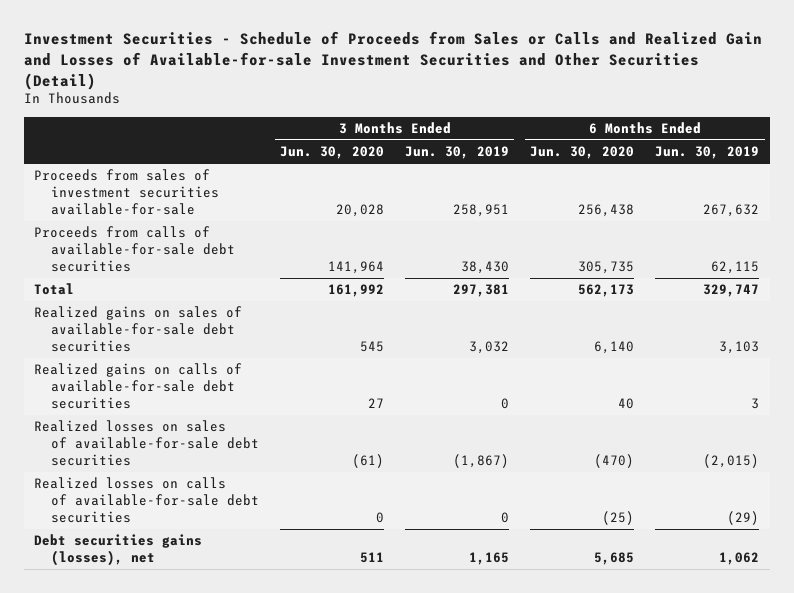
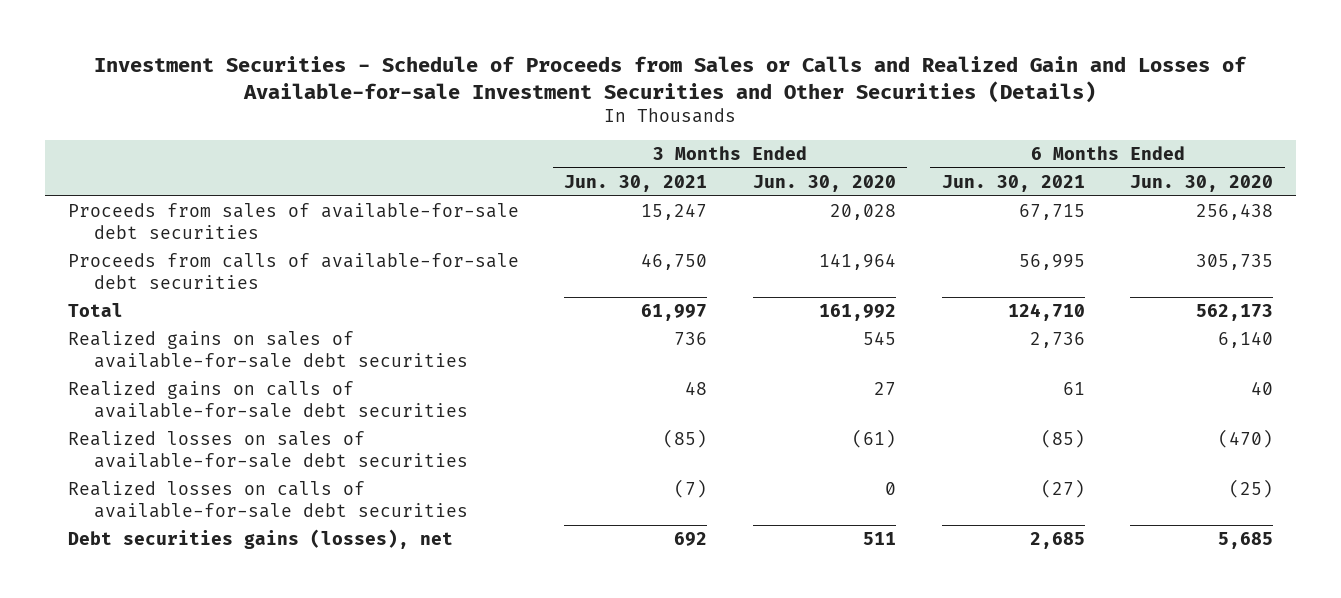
[23,31,762,90] Investment Securities - Schedule of Proceeds from Sales or Calls and Realized Gain and Losses of Available-for-sale Investment Securities and Other Securities (Detail) -> [94,55,1248,103] Investment Securities - Schedule of Proceeds from Sales or Calls and Realized Gain and Losses of Available-for-sale Investment Securities and Other Securities (Details)
[405,146,510,160] Jun. 30, 2019 -> none
[655,146,760,160] Jun. 30, 2019 -> none
none -> [564,174,708,192] Jun. 30, 2021
none -> [941,174,1085,192] Jun. 30, 2021
[34,169,220,216] Proceeds from sales of investment securities available-for-sale -> [67,203,519,239] Proceeds from sales of available-for-sale debt securities

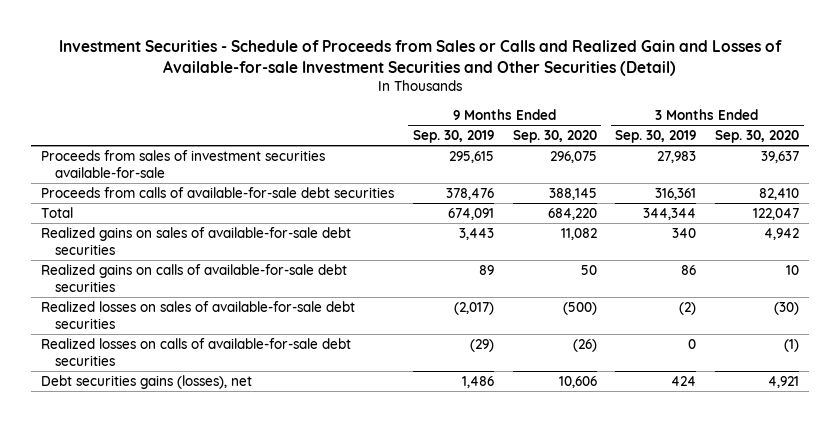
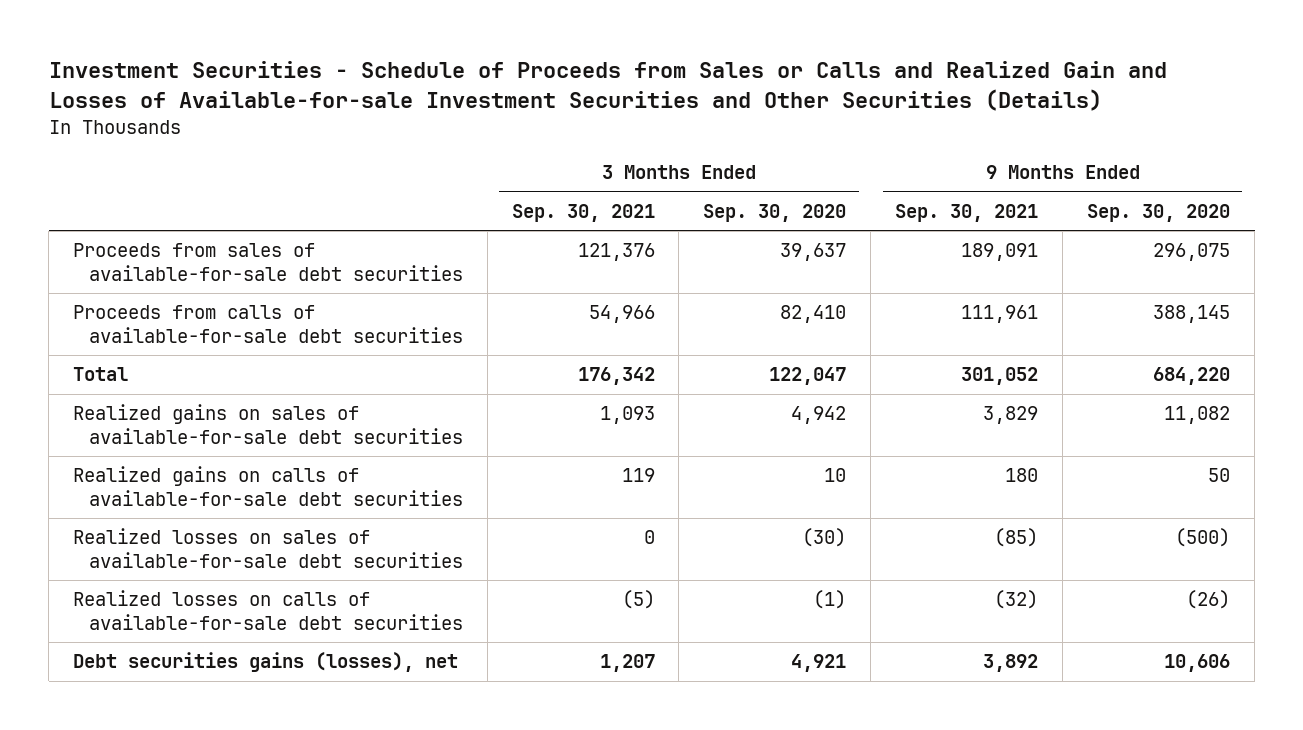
[59,40,783,77] Investment Securities - Schedule of Proceeds from Sales or Calls and Realized Gain and Losses of Available-for-sale Investment Securities and Other Securities (Detail) -> [48,61,1167,112] Investment Securities - Schedule of Proceeds from Sales or Calls and Realized Gain and Losses of Available-for-sale Investment Securities and Other Securities (Details)
[412,129,494,143] Sep. 30, 2019 -> none
[615,129,697,143] Sep. 30, 2019 -> none
none -> [511,203,655,222] Sep. 30, 2021
none -> [895,203,1039,222] Sep. 30, 2021
[40,149,325,178] Proceeds from sales of investment securities available-for-sale -> [73,243,463,281] Proceeds from sales of available-for-sale debt securities

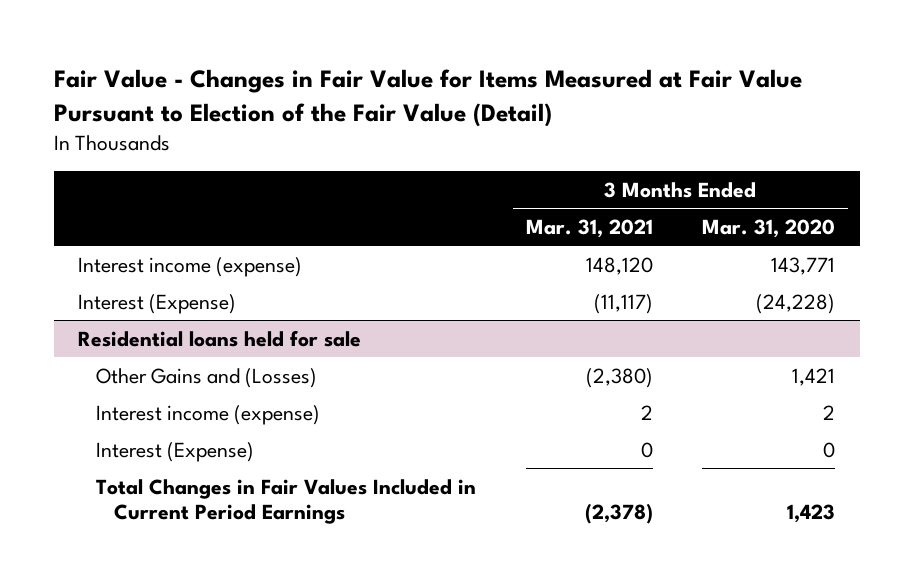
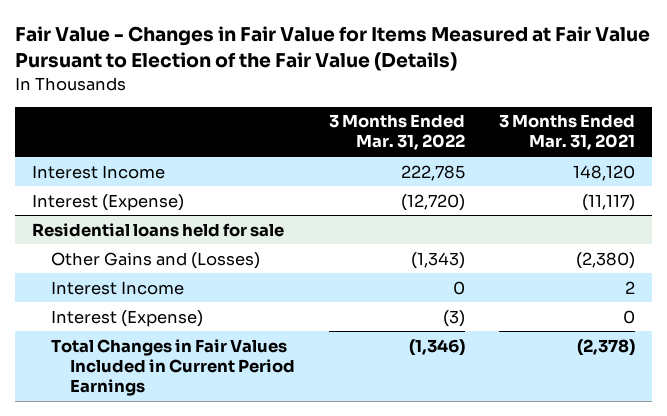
[53,69,802,127] Fair Value - Changes in Fair Value for Items Measured at Fair Value Pursuant to Election of the Fair Value (Detail) -> [15,26,651,72] Fair Value - Changes in Fair Value for Items Measured at Fair Value Pursuant to Election of the Fair Value (Details)
[702,218,836,238] Mar. 31, 2020 -> none
none -> [329,114,466,151] 3 Months Ended Mar. 31, 2022
[78,256,303,277] Interest income (expense) -> [32,164,166,179] Interest Income
[96,404,321,425] Interest income (expense) -> [51,280,185,295] Interest Income

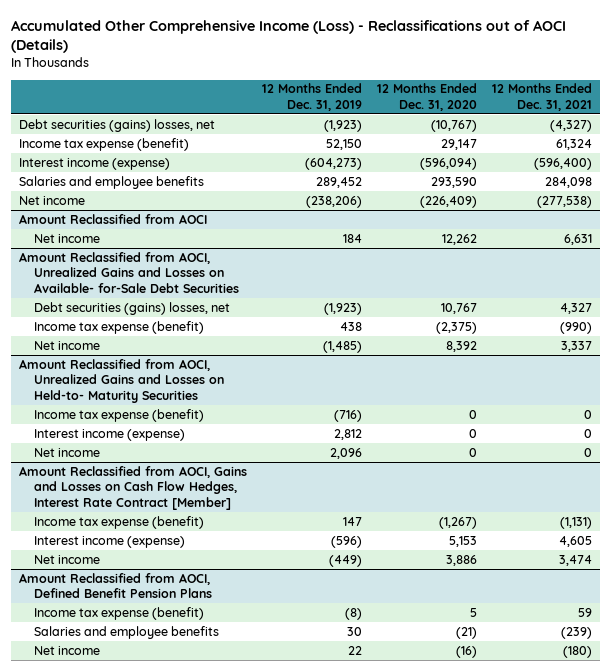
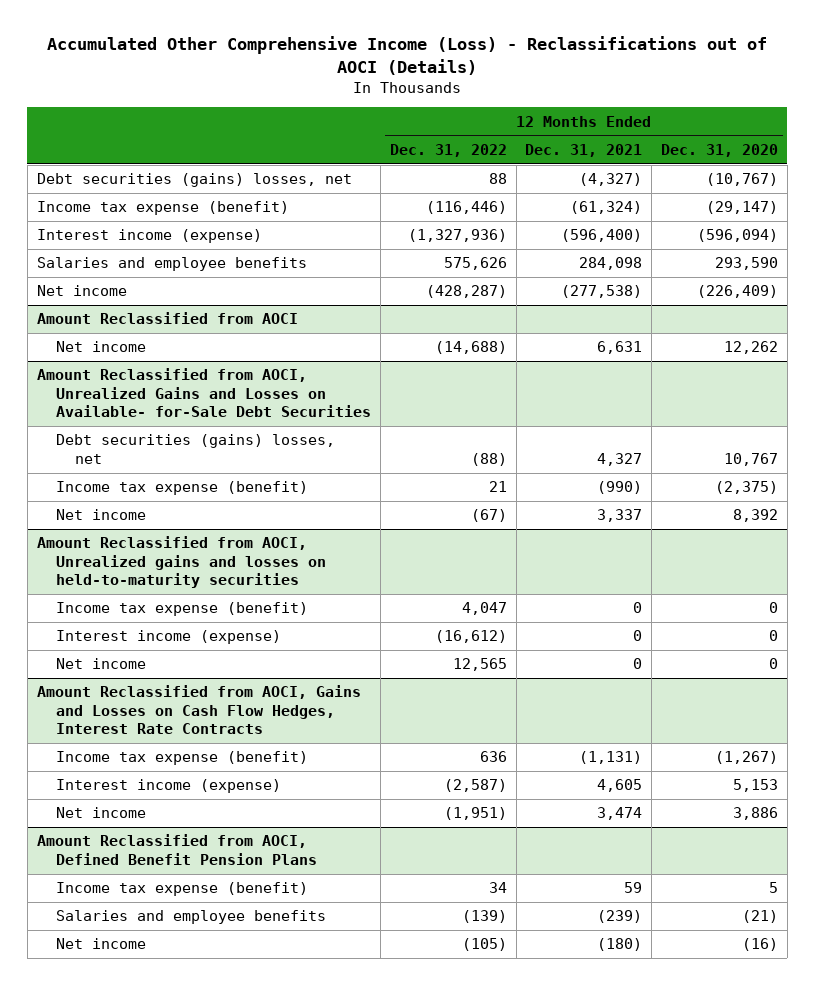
[261,83,362,111] 12 Months Ended Dec. 31, 2019 -> none
none -> [389,144,507,158] Dec. 31, 2022
[441,138,478,150] 29,147 -> [706,201,779,215] (29,147)
[556,138,593,150] 61,324 -> [570,201,643,215] (61,324)
[18,358,225,403] Amount Reclassified from AOCI, Unrealized Gains and Losses on Held-to- Maturity Securities -> [36,536,326,589] Amount Reclassified from AOCI, Unrealized gains and losses on held-to-maturity securities
[18,465,247,510] Amount Reclassified from AOCI, Gains and Losses on Cash Flow Hedges, Interest Rate Contract [Member] -> [36,685,361,735] Amount Reclassified from AOCI, Gains and Losses on Cash Flow Hedges, Interest Rate Contracts

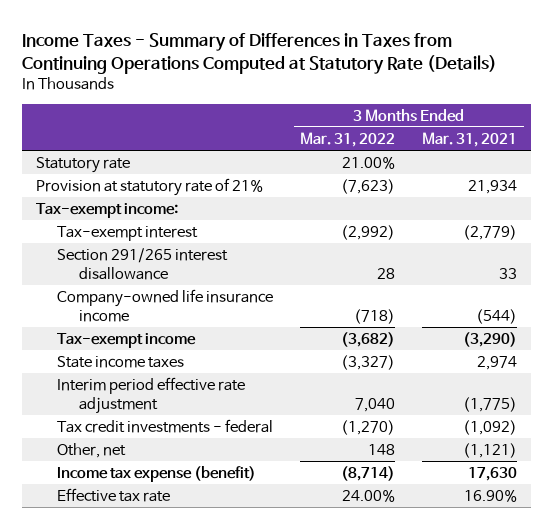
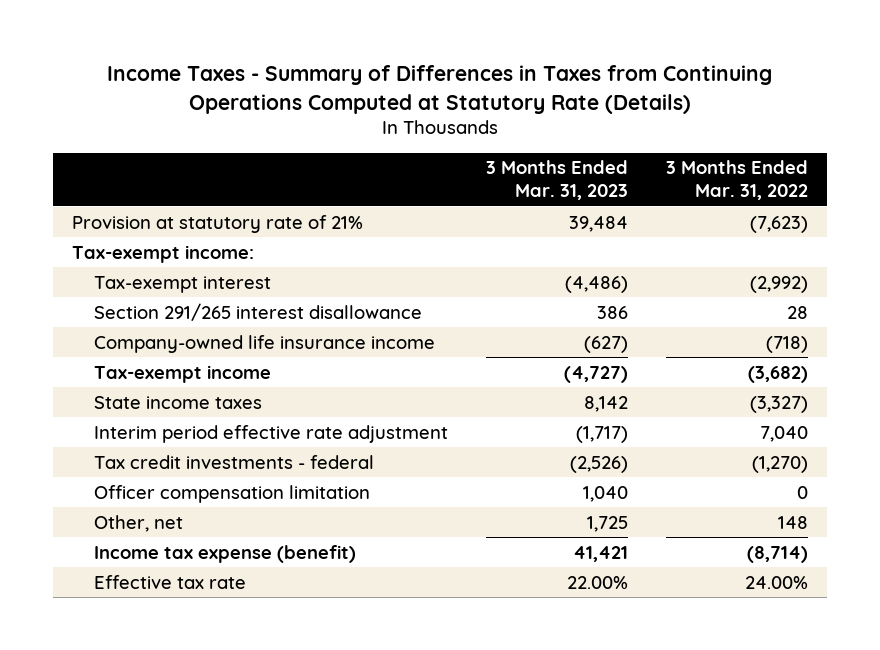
[422,131,518,147] Mar. 31, 2021 -> none
none -> [485,160,628,201] 3 Months Ended Mar. 31, 2023
[35,156,130,173] Statutory rate -> none
none -> [94,484,371,503] Officer compensation limitation

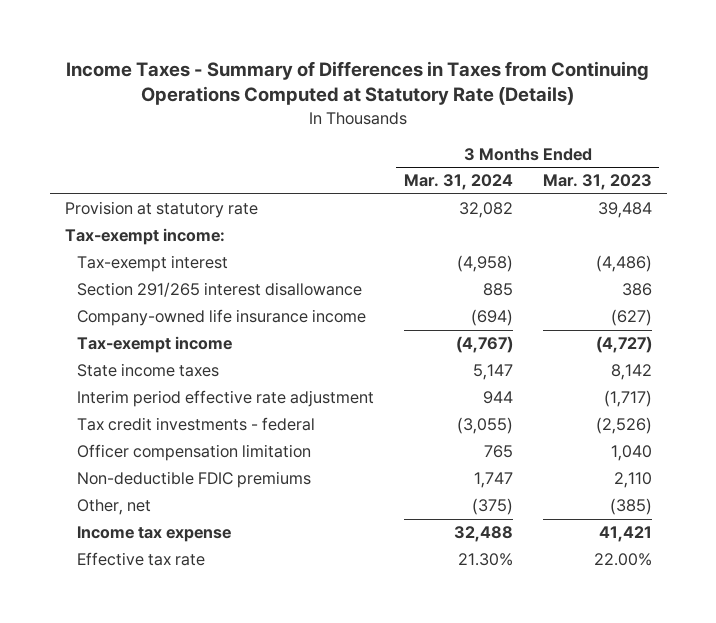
[665,160,808,201] 3 Months Ended Mar. 31, 2022 -> none
none -> [403,174,513,191] Mar. 31, 2024
[71,214,363,233] Provision at statutory rate of 21% -> [64,201,258,219] Provision at statutory rate
none -> [76,471,311,489] Non-deductible FDIC premiums
[586,515,628,532] 1,725 -> [609,498,652,516] (385)
[94,544,357,563] Income tax expense (benefit) -> [76,526,231,543] Income tax expense

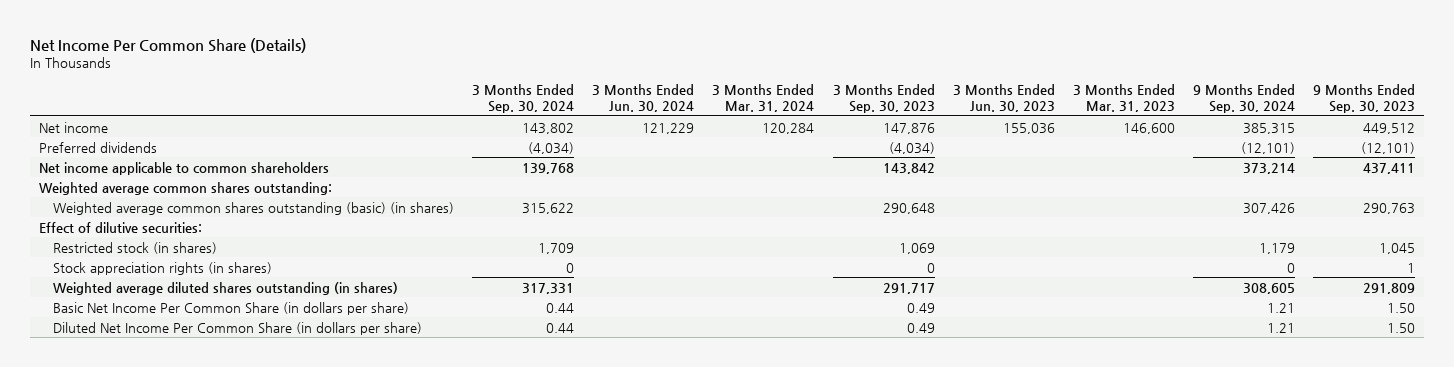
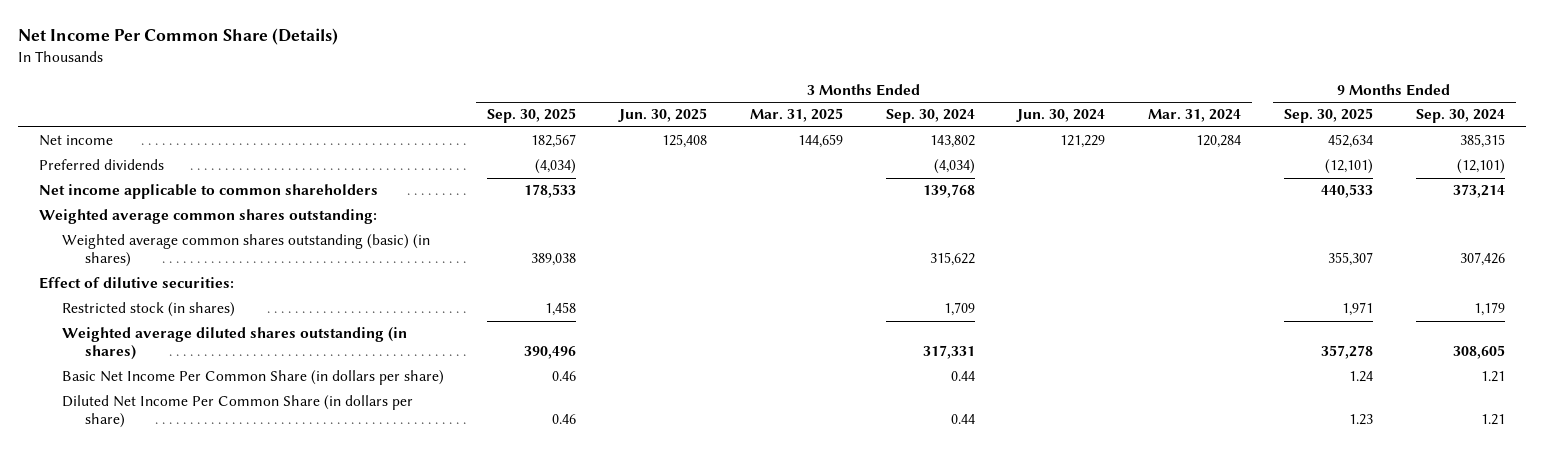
[832,84,935,114] 3 Months Ended Sep. 30, 2023 -> none
[952,84,1055,113] 3 Months Ended Jun. 30, 2023 -> none
[1072,84,1175,113] 3 Months Ended Mar. 31, 2023 -> none
[1312,84,1415,114] 9 Months Ended Sep. 30, 2023 -> none
none -> [487,108,577,124] Sep. 30, 2025
none -> [617,108,707,123] Jun. 30, 2025
none -> [749,108,843,123] Mar. 31, 2025
none -> [1283,108,1373,124] Sep. 30, 2025
[53,261,273,275] Stock appreciation rights (in shares) -> none

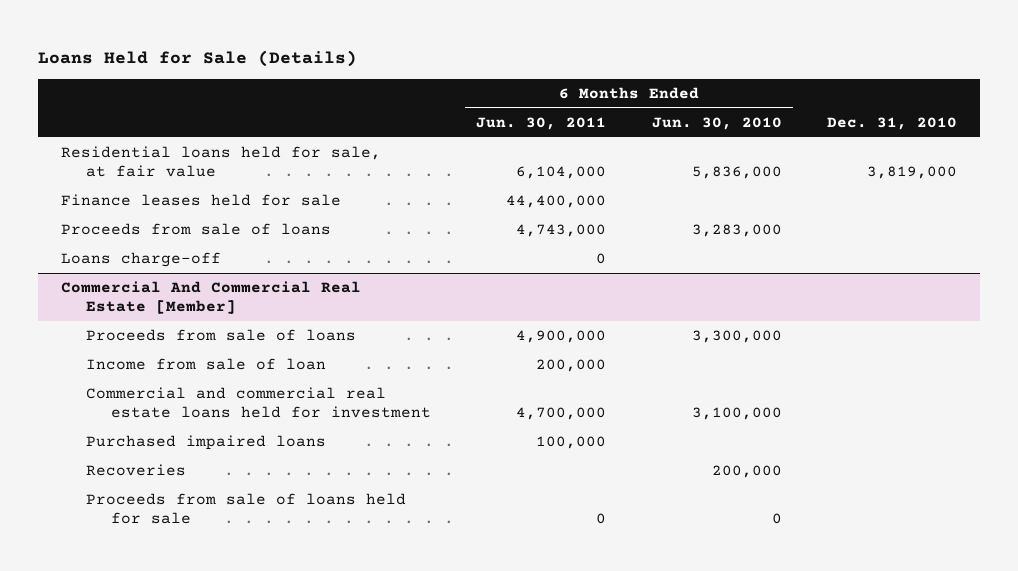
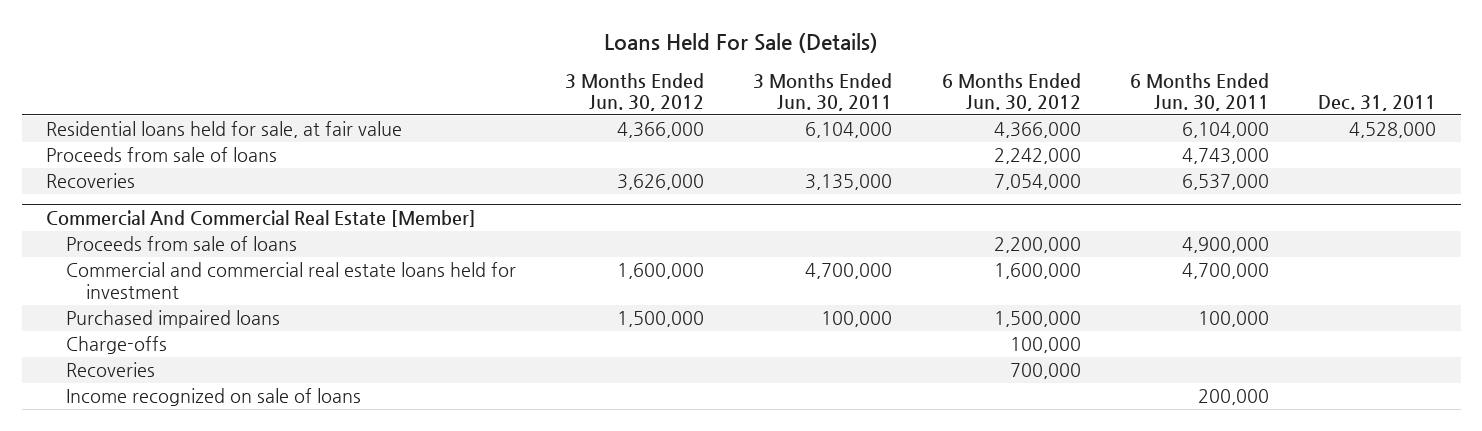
[38,49,358,67] Loans Held for Sale (Details) -> [604,33,879,54] Loans Held For Sale (Details)
[651,116,782,130] Jun. 30, 2010 -> none
[827,116,958,130] Dec. 31, 2010 -> none
none -> [565,72,705,111] 3 Months Ended Jun. 30, 2012
none -> [753,72,893,111] 3 Months Ended Jun. 30, 2011
none -> [941,72,1081,111] 6 Months Ended Jun. 30, 2012
none -> [1317,94,1436,111] Dec. 31, 2011
[61,194,342,207] Finance leases held for sale -> none
[61,252,222,268] Loans charge-off -> none
none -> [46,173,136,189] Recoveries
[85,358,326,371] Income from sale of loan -> none
none -> [66,336,168,355] Charge-offs
[85,493,406,525] Proceeds from sale of loans held for sale -> none
none -> [66,388,362,407] Income recognized on sale of loans

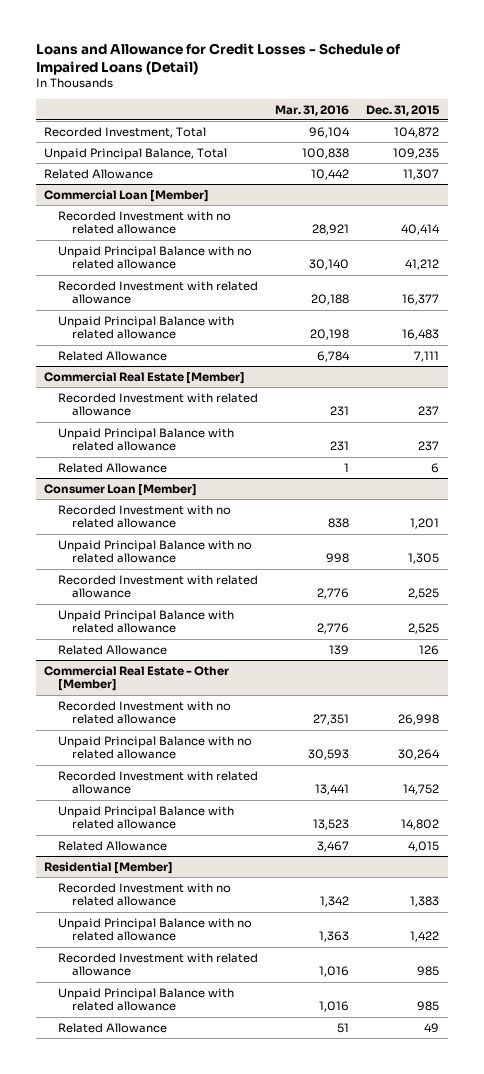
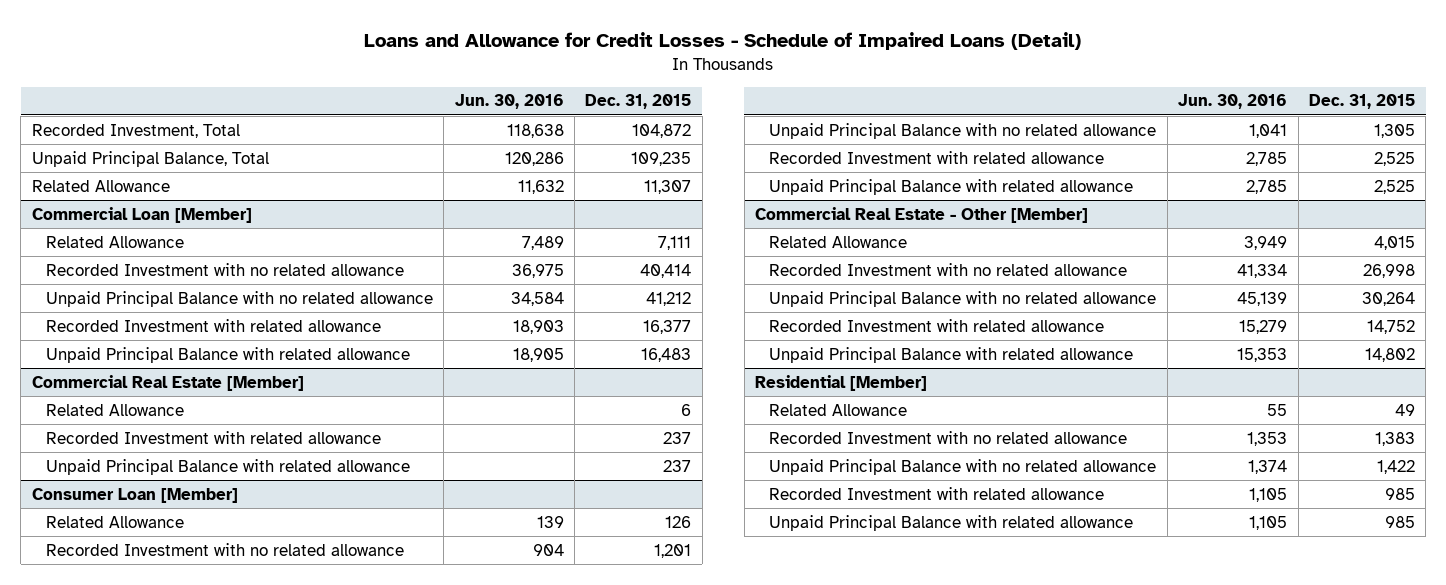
[275,104,350,116] Mar. 31, 2016 -> none
none -> [454,94,564,110] Jun. 30, 2016
[58,350,168,361] Related Allowance -> [46,235,185,248] Related Allowance
[58,462,168,473] Related Allowance -> [46,403,185,416] Related Allowance
[58,644,168,655] Related Allowance -> [46,515,185,528] Related Allowance
[58,840,168,851] Related Allowance -> [769,235,908,248] Related Allowance
[58,1022,168,1033] Related Allowance -> [769,403,908,416] Related Allowance

